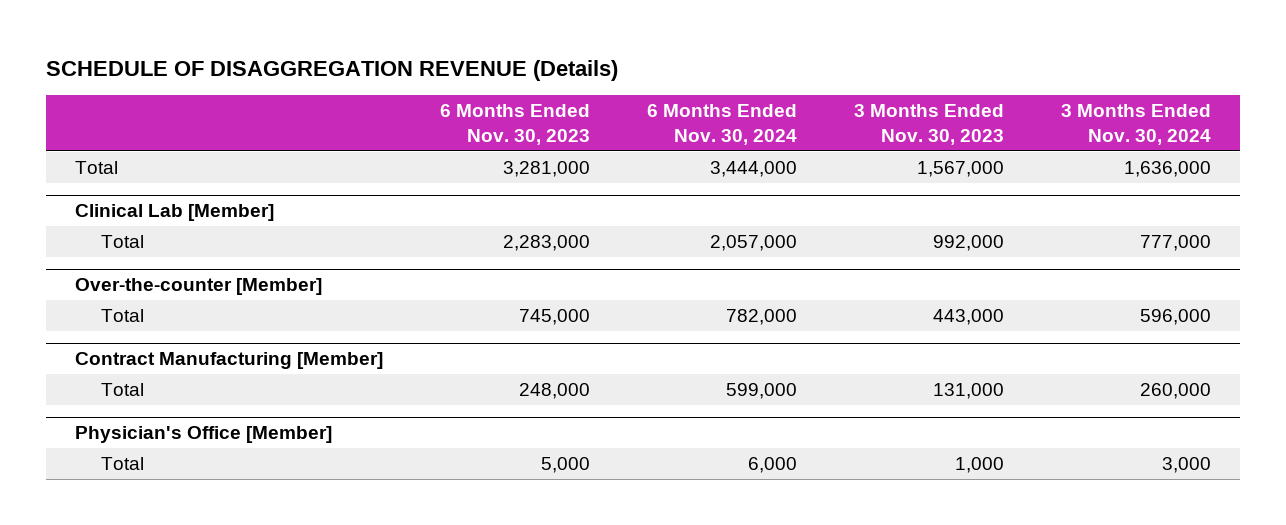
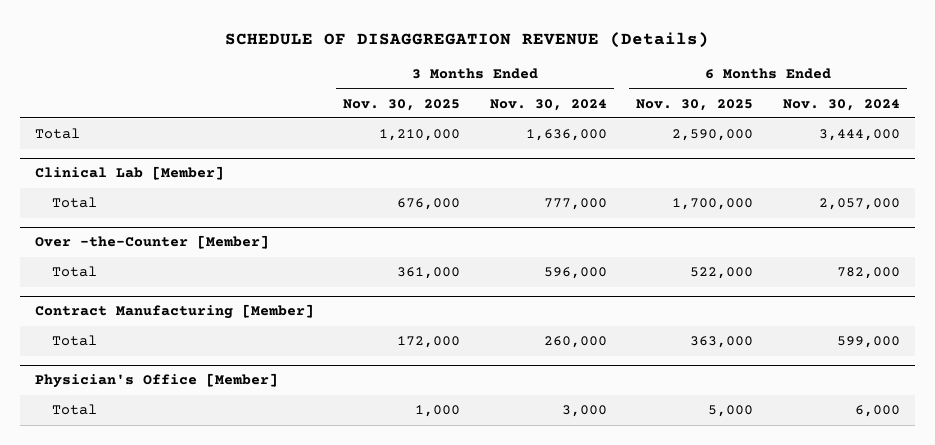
[439,104,590,145] 6 Months Ended Nov. 30, 2023 -> none
[853,104,1004,145] 3 Months Ended Nov. 30, 2023 -> none
none -> [343,98,461,111] Nov. 30, 2025
none -> [636,98,754,111] Nov. 30, 2025
[74,278,322,296] Over-the-counter [Member] -> [34,235,269,250] Over -the-Counter [Member]

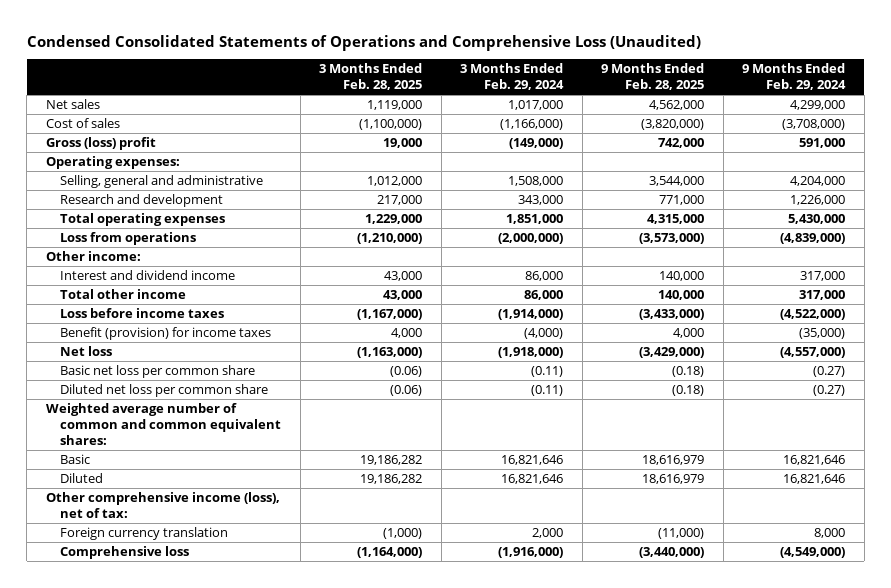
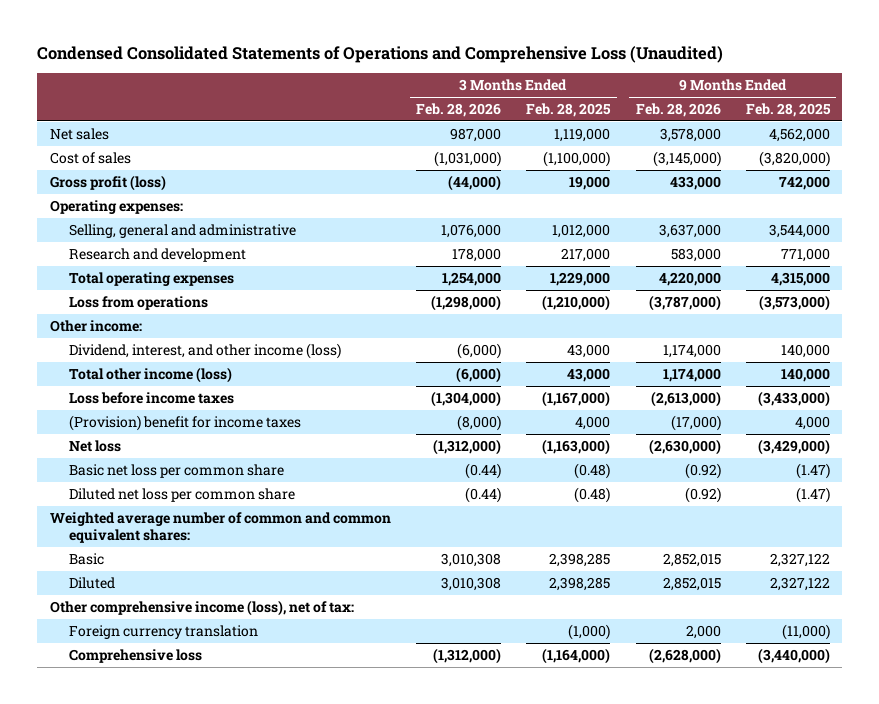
[460,63,565,91] 3 Months Ended Feb. 29, 2024 -> none
[742,63,847,91] 9 Months Ended Feb. 29, 2024 -> none
none -> [415,103,501,118] Feb. 28, 2026
none -> [635,103,721,118] Feb. 28, 2026
[45,137,156,151] Gross (loss) profit -> [49,175,166,192] Gross profit (loss)
[60,270,236,281] Interest and dividend income -> [68,343,341,360] Dividend, interest, and other income (loss)
[60,289,187,300] Total other income -> [68,367,232,384] Total other income (loss)
[60,327,272,341] Benefit (provision) for income taxes -> [68,415,301,432] (Provision) benefit for income taxes
[390,366,423,378] (0.06) -> [574,463,611,480] (0.48)
[672,366,705,378] (0.18) -> [795,463,830,480] (1.47)
[390,385,423,397] (0.06) -> [574,487,611,504] (0.48)
[672,385,705,397] (0.18) -> [795,487,830,504] (1.47)
[360,455,423,466] 19,186,282 -> [549,553,611,568] 2,398,285
[642,455,705,466] 18,616,979 -> [769,553,830,568] 2,327,122
[360,474,423,485] 19,186,282 -> [549,577,611,592] 2,398,285
[642,474,705,485] 18,616,979 -> [769,577,830,592] 2,327,122

